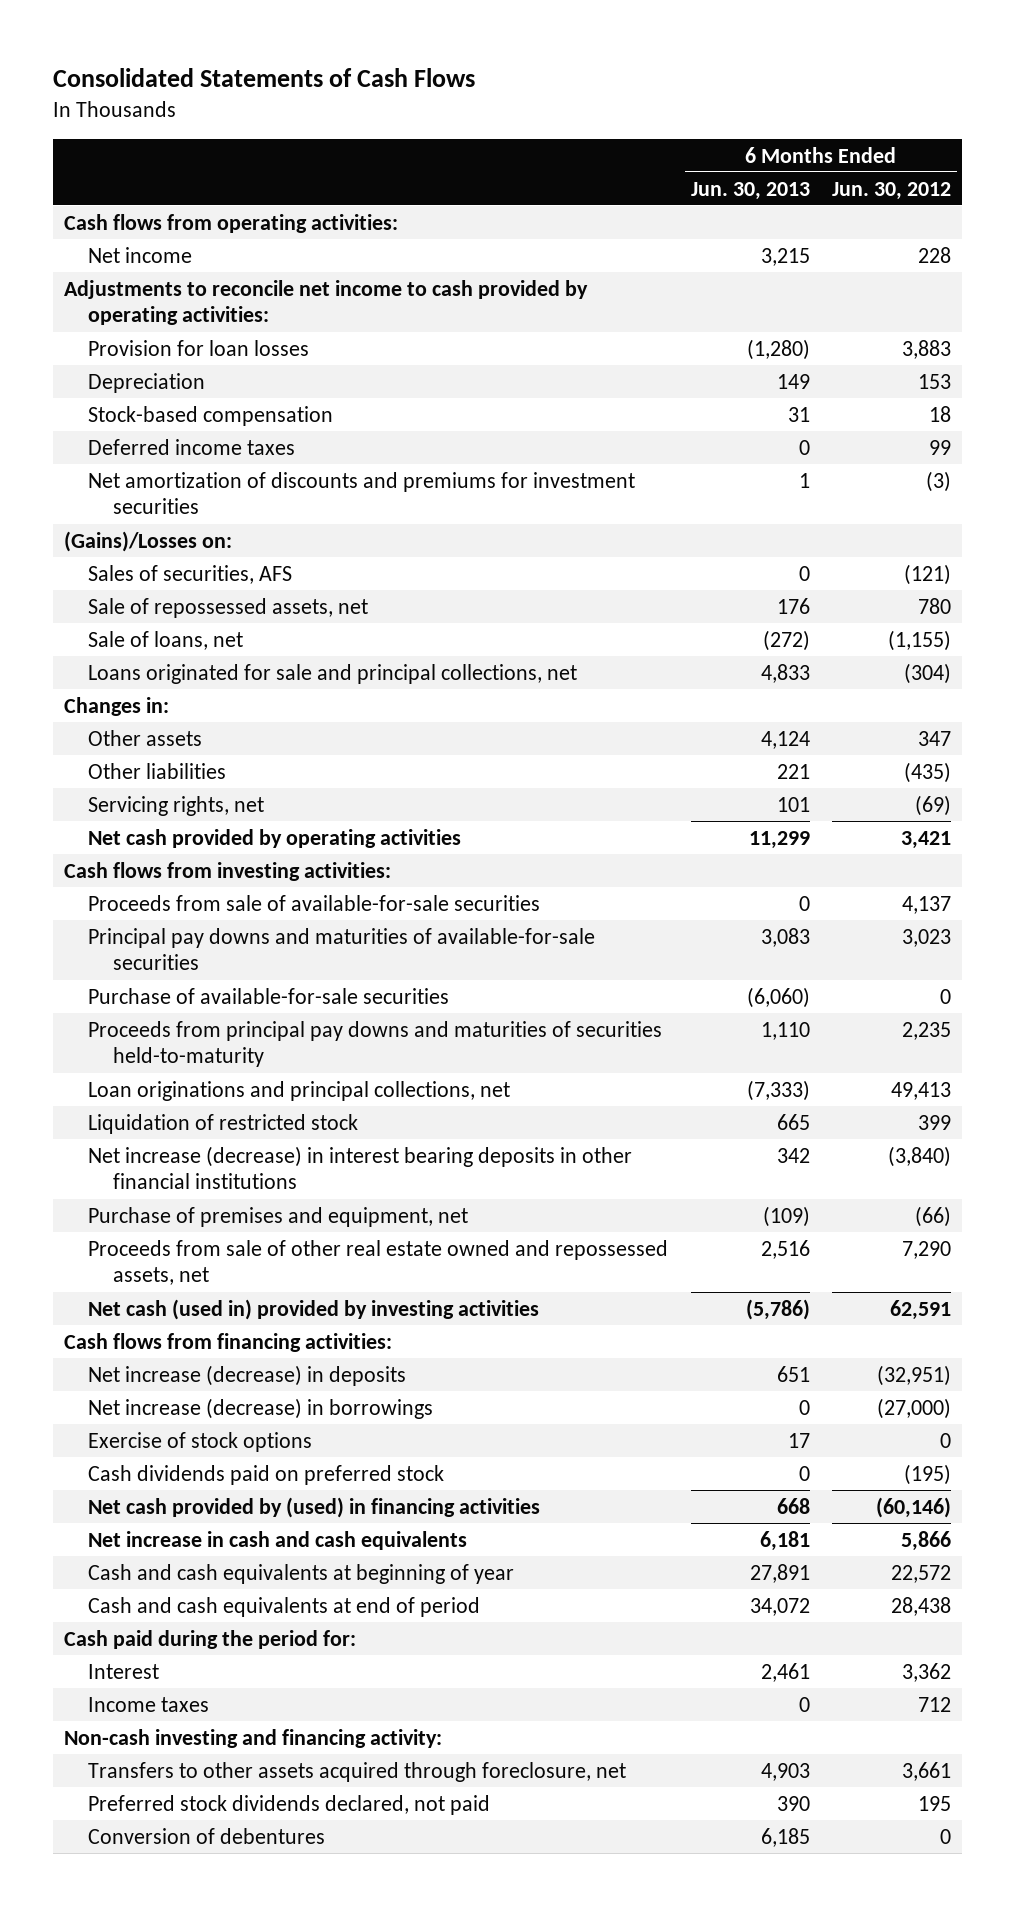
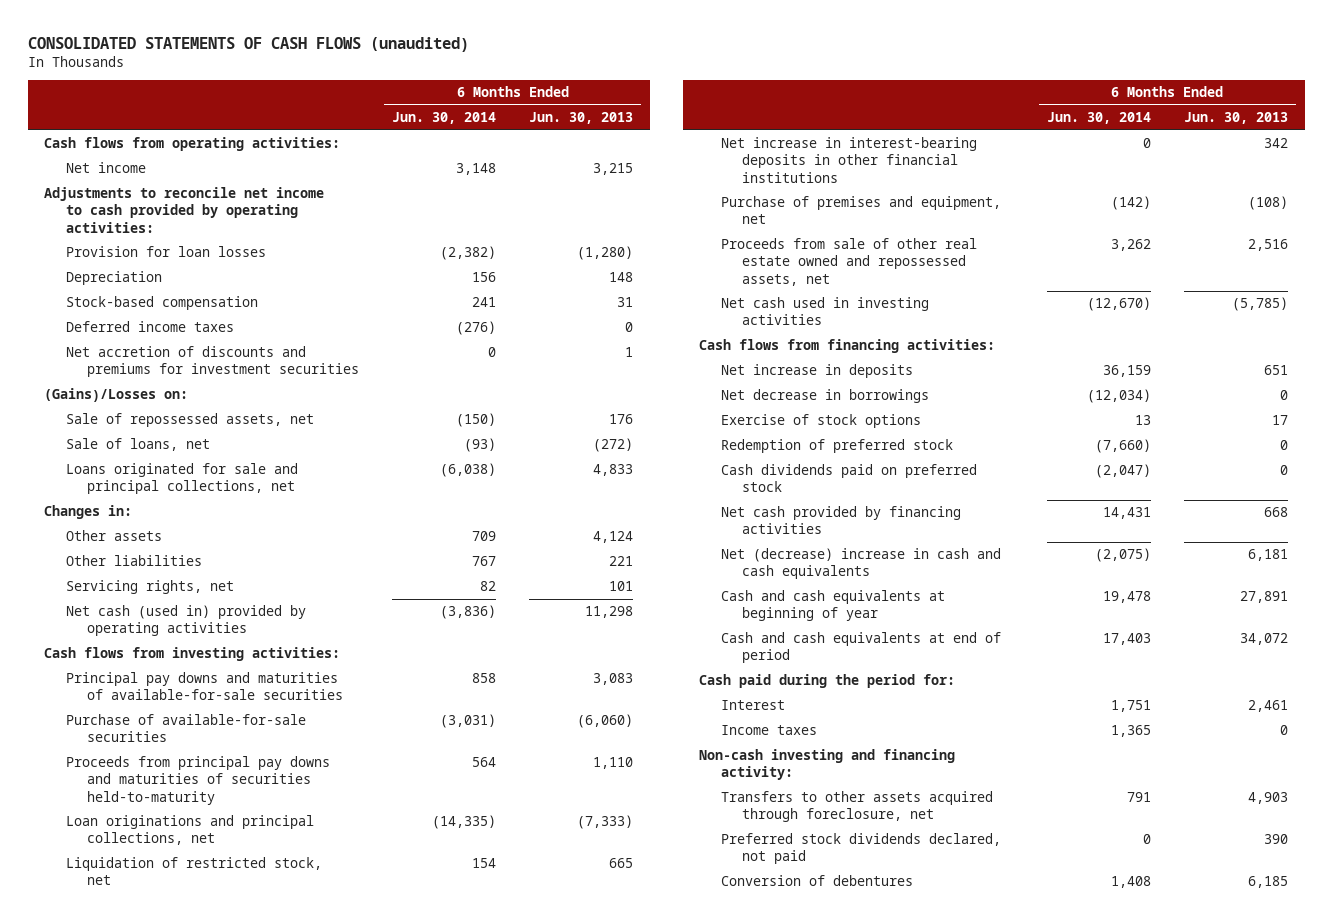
[53,68,476,88] Consolidated Statements of Cash Flows -> [27,36,469,52] CONSOLIDATED STATEMENTS OF CASH FLOWS (unaudited)
[832,181,952,200] Jun. 30, 2012 -> none
none -> [391,112,496,125] Jun. 30, 2014
[776,373,810,389] 149 -> [609,272,634,283] 148
[88,471,636,515] Net amortization of discounts and premiums for investment securities -> [65,346,359,378] Net accretion of discounts and premiums for investment securities
[88,564,293,584] Sales of securities, AFS -> none
[88,828,462,848] Net cash provided by operating activities -> [65,605,306,637] Net cash (used in) provided by operating activities
[748,830,810,849] 11,299 -> [585,606,634,619] 11,298
[88,894,541,911] Proceeds from sale of available-for-sale securities -> none
[88,1113,359,1134] Liquidation of restricted stock -> [65,857,322,886] Liquidation of restricted stock, net
[88,1145,633,1190] Net increase (decrease) in interest bearing deposits in other financial institutions -> [720,137,977,183] Net increase in interest-bearing deposits in other financial institutions
[762,1205,810,1227] (109) -> [1247,196,1288,211] (108)
[88,1298,540,1320] Net cash (used in) provided by investing activities -> [720,297,929,326] Net cash used in investing activities
[745,1298,810,1320] (5,786) -> [1231,297,1288,312] (5,785)
[88,1364,407,1386] Net increase (decrease) in deposits -> [720,364,913,379] Net increase in deposits
[88,1397,434,1419] Net increase (decrease) in borrowings -> [720,389,929,404] Net decrease in borrowings
none -> [720,439,953,454] Redemption of preferred stock
[88,1496,541,1518] Net cash provided by (used) in financing activities -> [720,506,961,535] Net cash provided by financing activities
[88,1530,468,1550] Net increase in cash and cash equivalents -> [720,548,1001,580] Net (decrease) increase in cash and cash equivalents

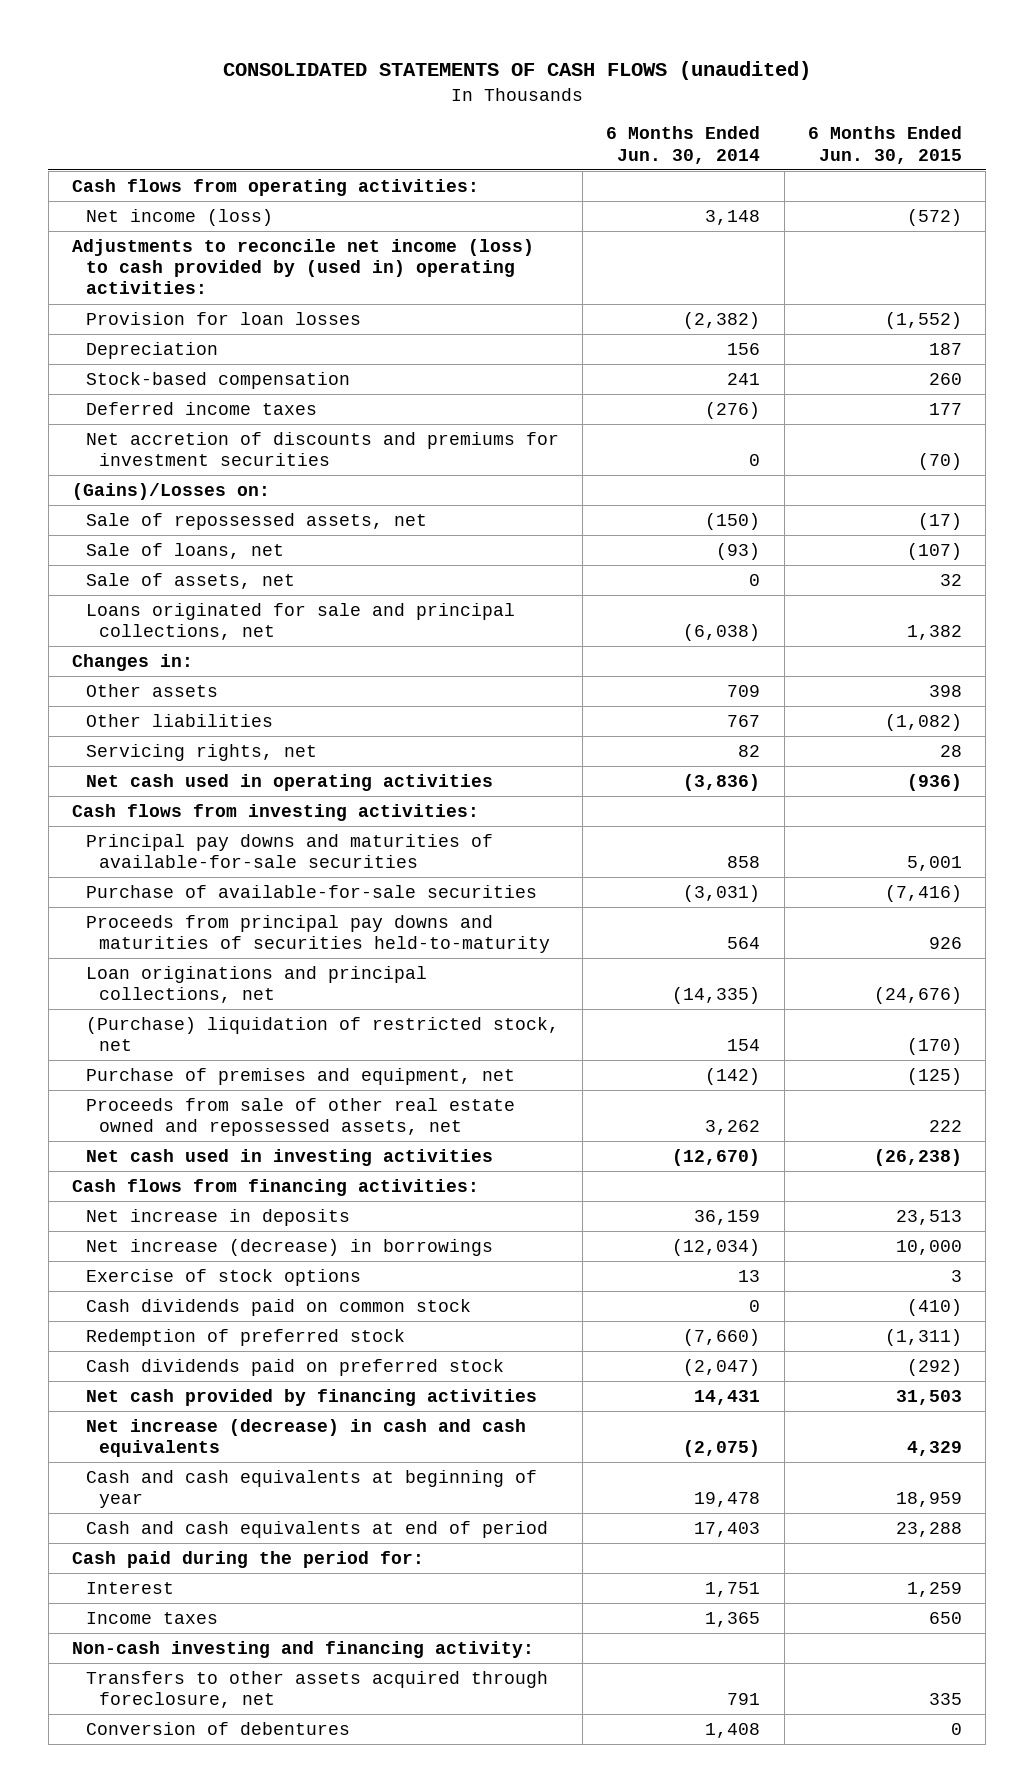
[529,112,634,125] Jun. 30, 2013 -> none
none -> [807,126,962,164] 6 Months Ended Jun. 30, 2015
[65,162,146,174] Net income -> [85,208,273,226] Net income (loss)
[44,187,325,233] Adjustments to reconcile net income to cash provided by operating activities: -> [72,238,535,295] Adjustments to reconcile net income (loss) to cash provided by (used in) operating activities:
none -> [85,572,295,589] Sale of assets, net
[65,605,306,637] Net cash (used in) provided by operating activities -> [85,773,493,791] Net cash used in operating activities
[720,137,977,183] Net increase in interest-bearing deposits in other financial institutions -> none
[65,857,322,886] Liquidation of restricted stock, net -> [85,1016,559,1052] (Purchase) liquidation of restricted stock, net
[720,389,929,404] Net decrease in borrowings -> [85,1238,493,1256] Net increase (decrease) in borrowings
none -> [85,1298,471,1316] Cash dividends paid on common stock
[720,548,1001,580] Net (decrease) increase in cash and cash equivalents -> [85,1418,526,1458] Net increase (decrease) in cash and cash equivalents
[720,833,1001,865] Preferred stock dividends declared, not paid -> none

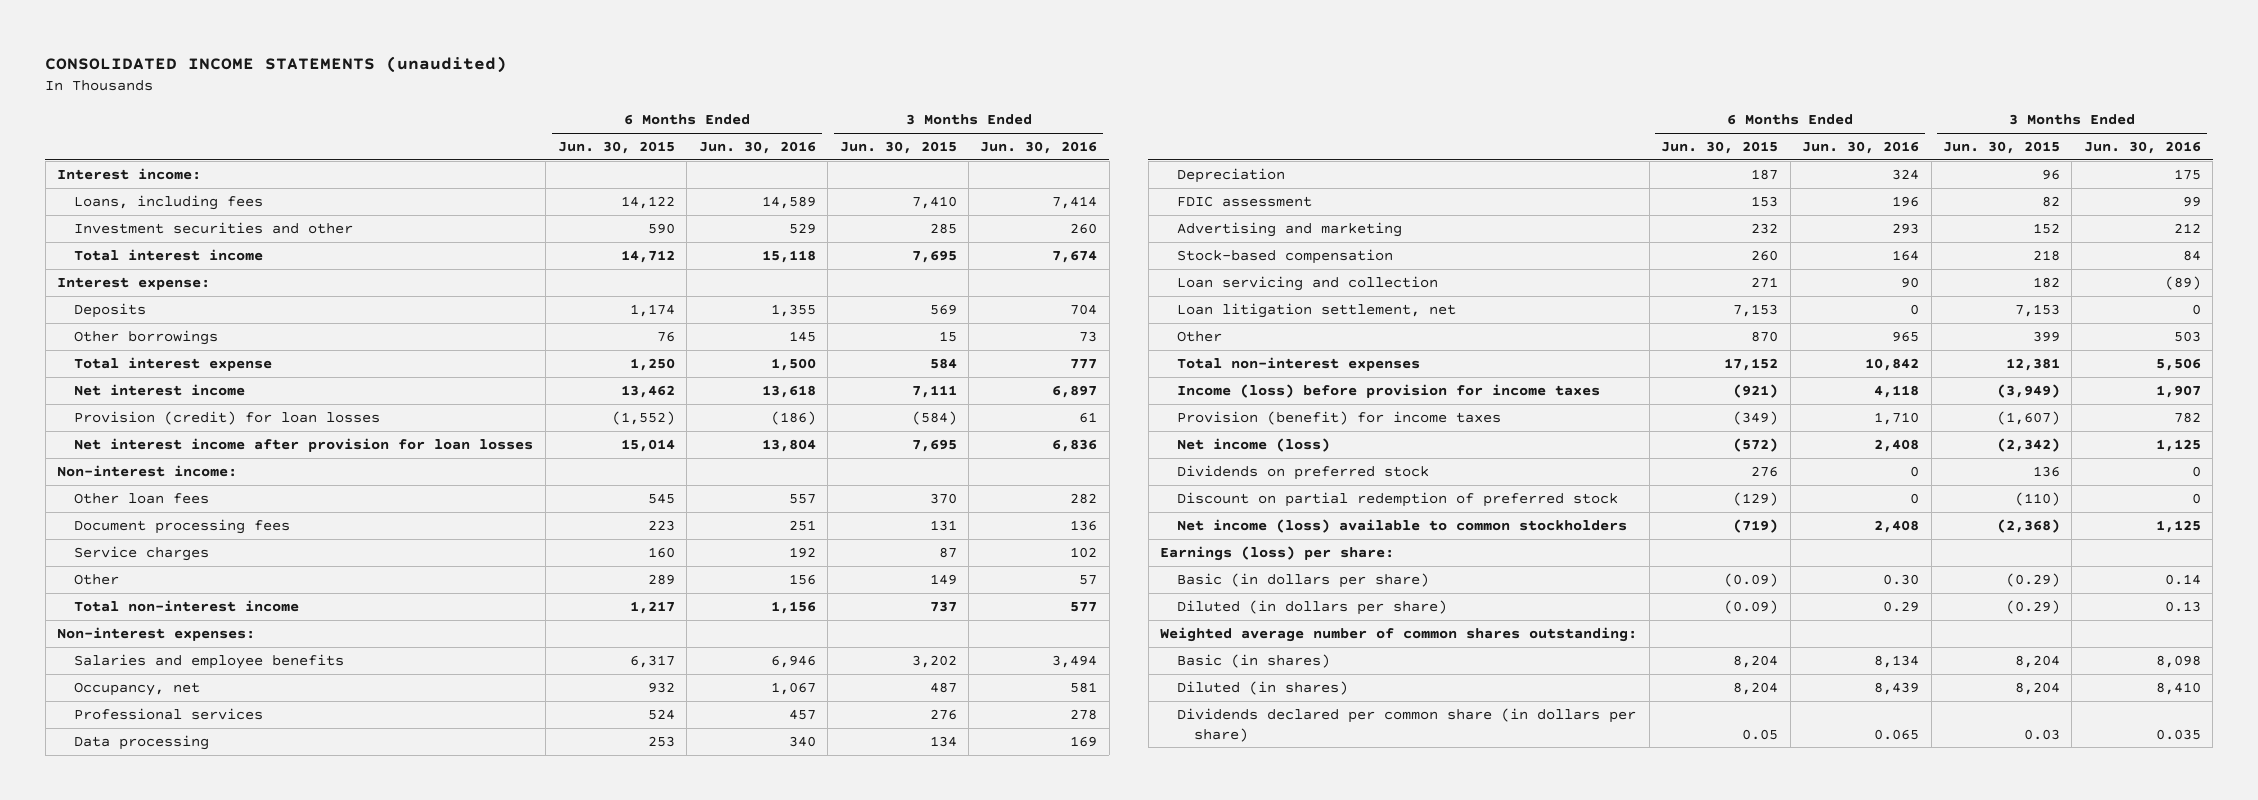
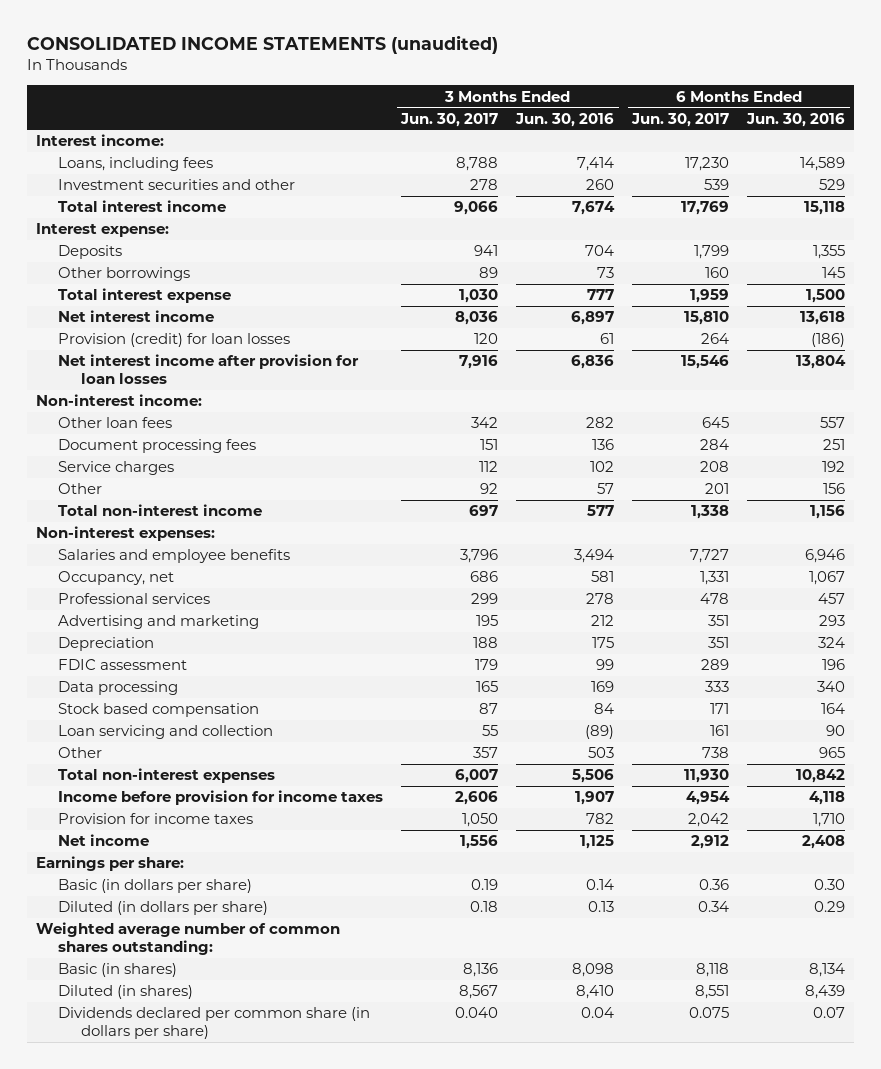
[557,141,675,155] Jun. 30, 2015 -> none
[839,141,957,155] Jun. 30, 2015 -> none
none -> [400,112,499,127] Jun. 30, 2017
none -> [631,112,730,127] Jun. 30, 2017
[1177,222,1403,238] Advertising and marketing -> [58,615,260,630] Advertising and marketing
[73,735,209,751] Data processing -> [58,681,179,696] Data processing
[1177,249,1394,265] Stock-based compensation -> [58,703,260,718] Stock based compensation
[1177,303,1457,319] Loan litigation settlement, net -> none
[1177,465,1430,481] Dividends on preferred stock -> none
[1177,492,1619,508] Discount on partial redemption of preferred stock -> none
[1177,519,1628,534] Net income (loss) available to common stockholders -> none
[1177,384,1601,399] Income (loss) before provision for income taxes -> [58,790,384,806] Income before provision for income taxes
[1177,411,1502,426] Provision (benefit) for income taxes -> [58,813,254,825] Provision for income taxes
[1177,438,1331,453] Net income (loss) -> [58,834,150,847] Net income
[1160,546,1395,562] Earnings (loss) per share: -> [35,856,184,872] Earnings per share:
[1874,728,1920,740] 0.065 -> [813,1007,846,1019] 0.07
[2155,728,2201,740] 0.035 -> [581,1007,615,1019] 0.04

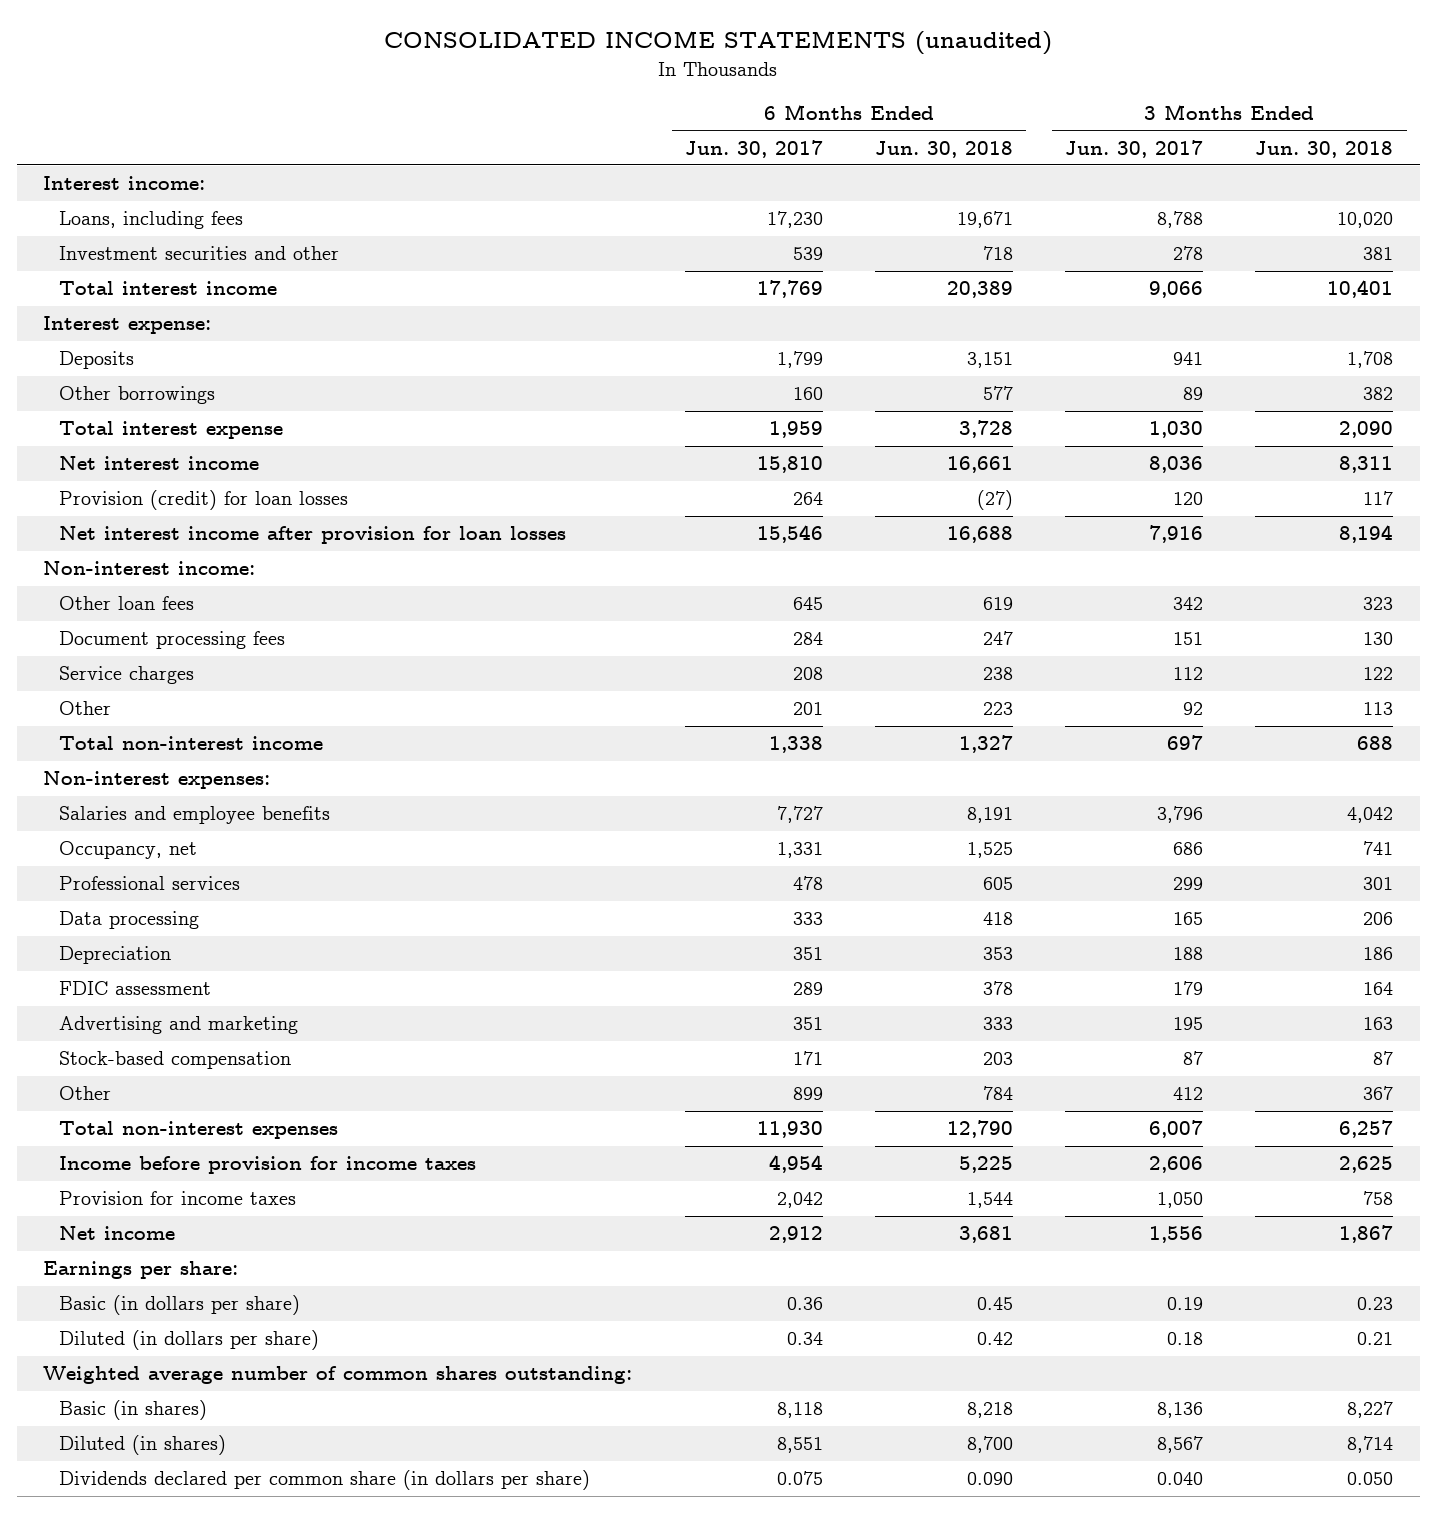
[515,112,615,127] Jun. 30, 2016 -> none
[746,112,846,127] Jun. 30, 2016 -> none
none -> [874,140,1013,158] Jun. 30, 2018
none -> [1255,140,1394,158] Jun. 30, 2018
[58,681,179,696] Data processing -> [59,911,200,930] Data processing
[58,725,274,740] Loan servicing and collection -> none
[58,615,260,630] Advertising and marketing -> [59,1016,299,1035] Advertising and marketing
[58,703,260,718] Stock based compensation -> [59,1051,292,1070] Stock-based compensation
[473,747,499,759] 357 -> [1173,1087,1204,1101] 412
[702,747,730,759] 738 -> [792,1087,823,1101] 899

